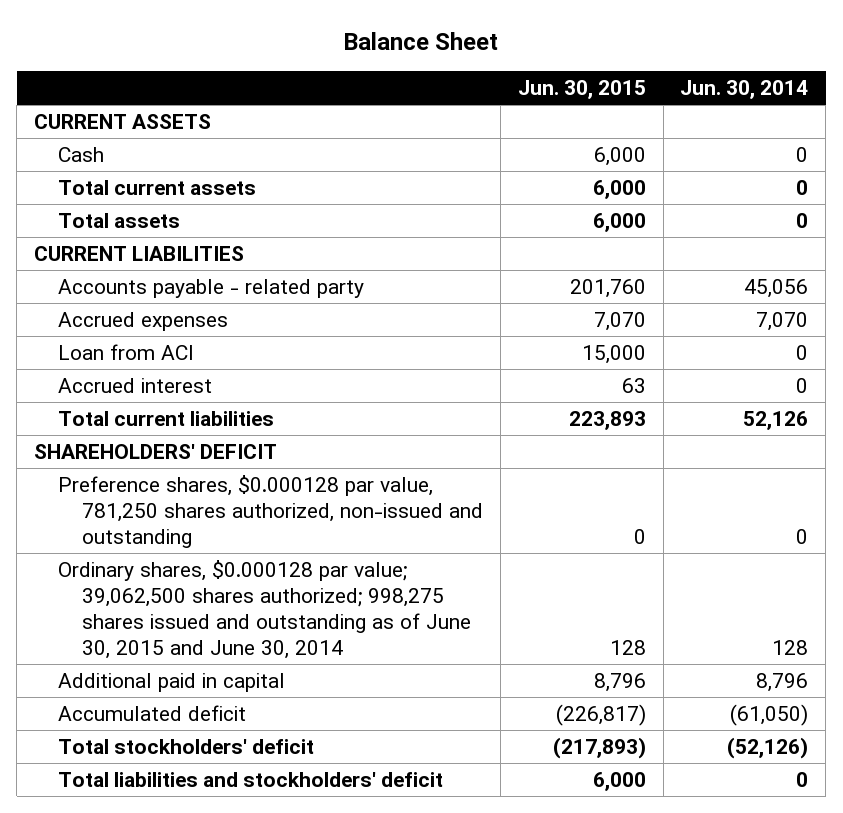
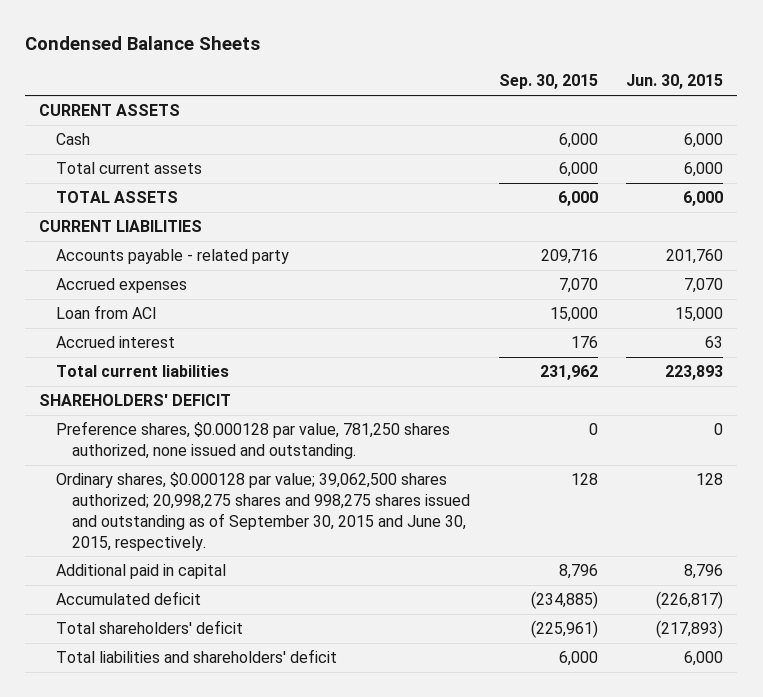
[343,31,499,50] Balance Sheet -> [25,36,261,51] Condensed Balance Sheets
[680,79,809,99] Jun. 30, 2014 -> none
none -> [498,74,598,90] Sep. 30, 2015
[58,213,181,229] Total assets -> [55,191,178,204] TOTAL ASSETS
[58,475,484,549] Preference shares, $0.000128 par value, 781,250 shares authorized, non-issued and outstanding -> [55,421,450,460] Preference shares, $0.000128 par value, 781,250 shares authorized, none issued and outstanding.
[58,560,472,660] Ordinary shares, $0.000128 par value; 39,062,500 shares authorized; 998,275 shares issued and outstanding as of June 30, 2015 and June 30, 2014 -> [55,472,471,551] Ordinary shares, $0.000128 par value; 39,062,500 shares authorized; 20,998,275 shares and 998,275 shares issued and outstanding as of September 30, 2015 and June 30, 2015, respectively.
[58,739,315,755] Total stockholders' deficit -> [55,620,243,635] Total shareholders' deficit
[58,772,444,788] Total liabilities and stockholders' deficit -> [55,649,337,664] Total liabilities and shareholders' deficit

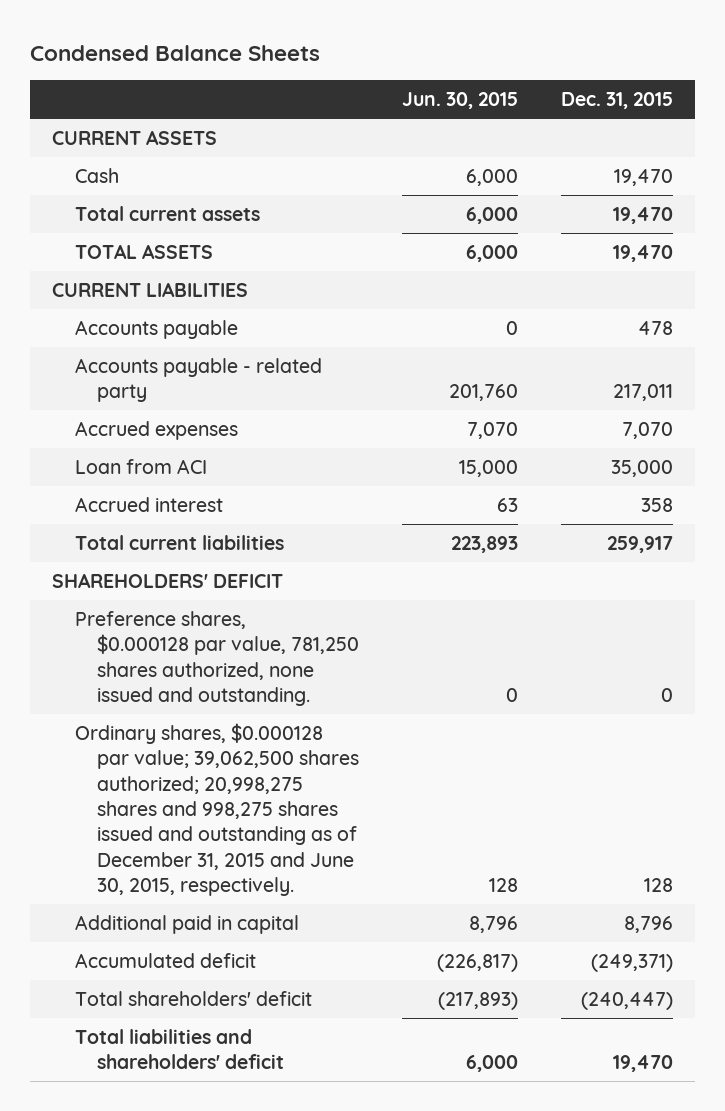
[498,74,598,90] Sep. 30, 2015 -> none
none -> [561,92,674,110] Dec. 31, 2015
none -> [74,320,238,340] Accounts payable
[55,472,471,551] Ordinary shares, $0.000128 par value; 39,062,500 shares authorized; 20,998,275 shares and 998,275 shares issued and outstanding as of September 30, 2015 and June 30, 2015, respectively. -> [74,723,360,896] Ordinary shares, $0.000128 par value; 39,062,500 shares authorized; 20,998,275 shares and 998,275 shares issued and outstanding as of December 31, 2015 and June 30, 2015, respectively.

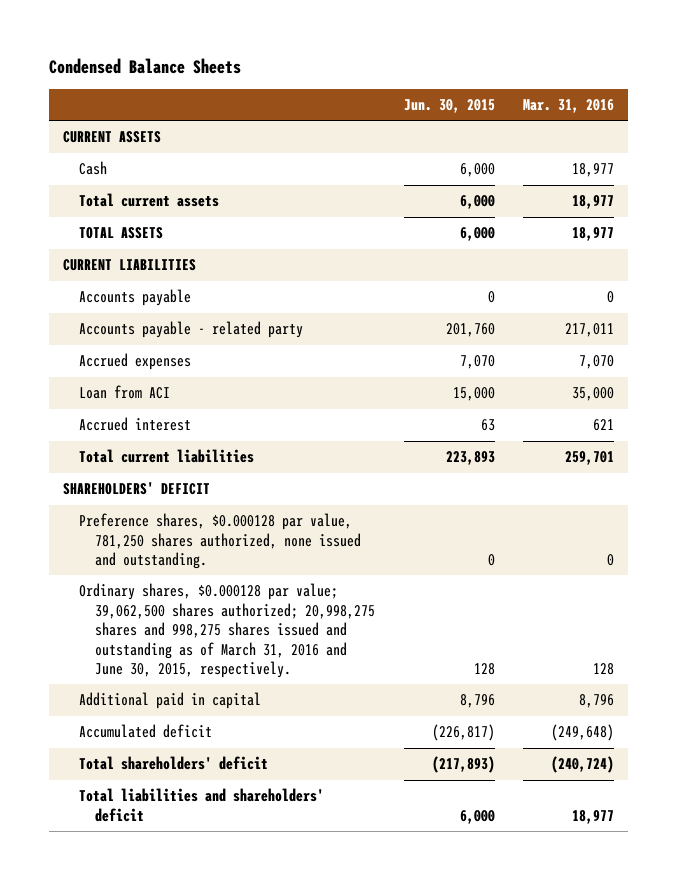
[561,92,674,110] Dec. 31, 2015 -> none
none -> [522,98,614,113] Mar. 31, 2016
[74,723,360,896] Ordinary shares, $0.000128 par value; 39,062,500 shares authorized; 20,998,275 shares and 998,275 shares issued and outstanding as of December 31, 2015 and June 30, 2015, respectively. -> [79,583,376,679] Ordinary shares, $0.000128 par value; 39,062,500 shares authorized; 20,998,275 shares and 998,275 shares issued and outstanding as of March 31, 2016 and June 30, 2015, respectively.

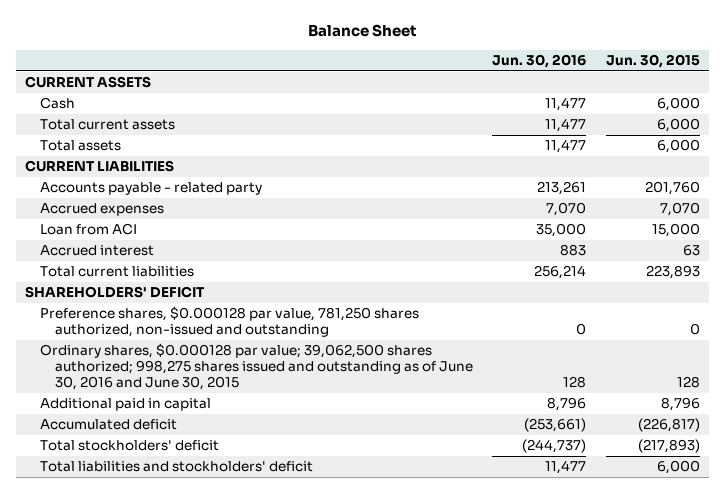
[49,58,242,75] Condensed Balance Sheets -> [307,24,417,38] Balance Sheet
[522,98,614,113] Mar. 31, 2016 -> none
none -> [492,54,587,69] Jun. 30, 2016
[79,227,164,240] TOTAL ASSETS -> [40,140,122,152] Total assets
[79,289,192,307] Accounts payable -> none
[79,513,362,570] Preference shares, $0.000128 par value, 781,250 shares authorized, none issued and outstanding. -> [40,306,420,338] Preference shares, $0.000128 par value, 781,250 shares authorized, non-issued and outstanding
[79,583,376,679] Ordinary shares, $0.000128 par value; 39,062,500 shares authorized; 20,998,275 shares and 998,275 shares issued and outstanding as of March 31, 2016 and June 30, 2015, respectively. -> [40,343,474,391] Ordinary shares, $0.000128 par value; 39,062,500 shares authorized; 998,275 shares issued and outstanding as of June 30, 2016 and June 30, 2015
[79,756,269,771] Total shareholders' deficit -> [40,440,220,452] Total stockholders' deficit
[79,788,325,822] Total liabilities and shareholders' deficit -> [40,461,314,473] Total liabilities and stockholders' deficit

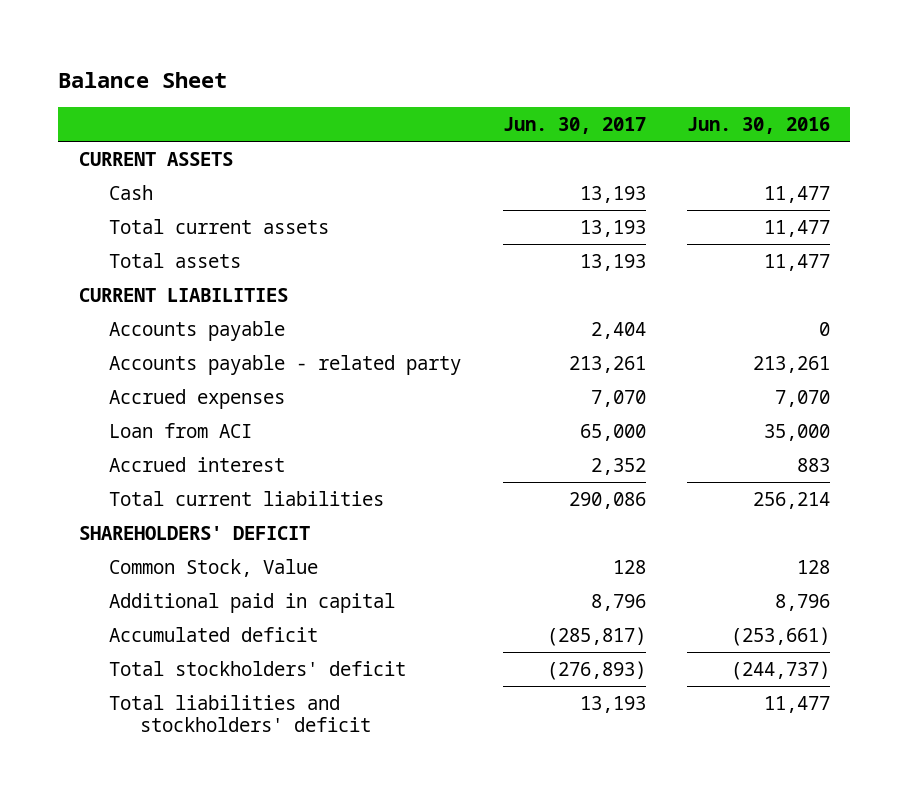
[605,54,700,69] Jun. 30, 2015 -> none
none -> [502,117,646,135] Jun. 30, 2017
none -> [109,320,286,341] Accounts payable
[40,306,420,338] Preference shares, $0.000128 par value, 781,250 shares authorized, non-issued and outstanding -> none
[40,343,474,391] Ordinary shares, $0.000128 par value; 39,062,500 shares authorized; 998,275 shares issued and outstanding as of June 30, 2016 and June 30, 2015 -> [109,558,319,577] Common Stock, Value

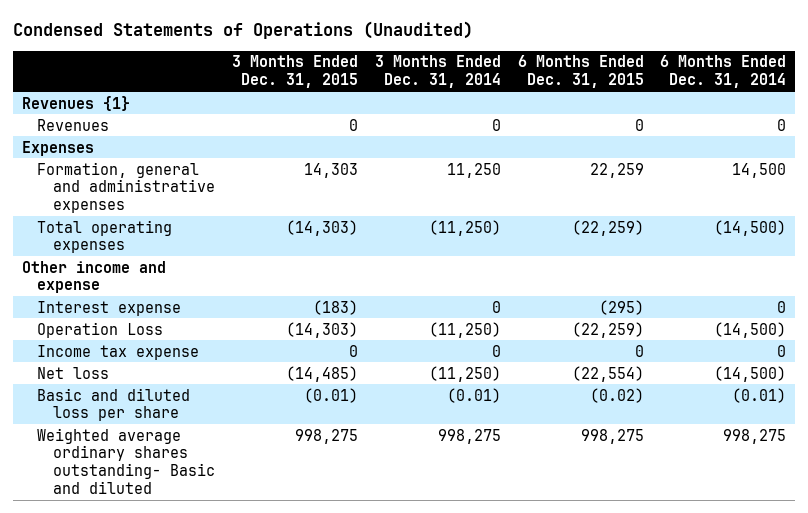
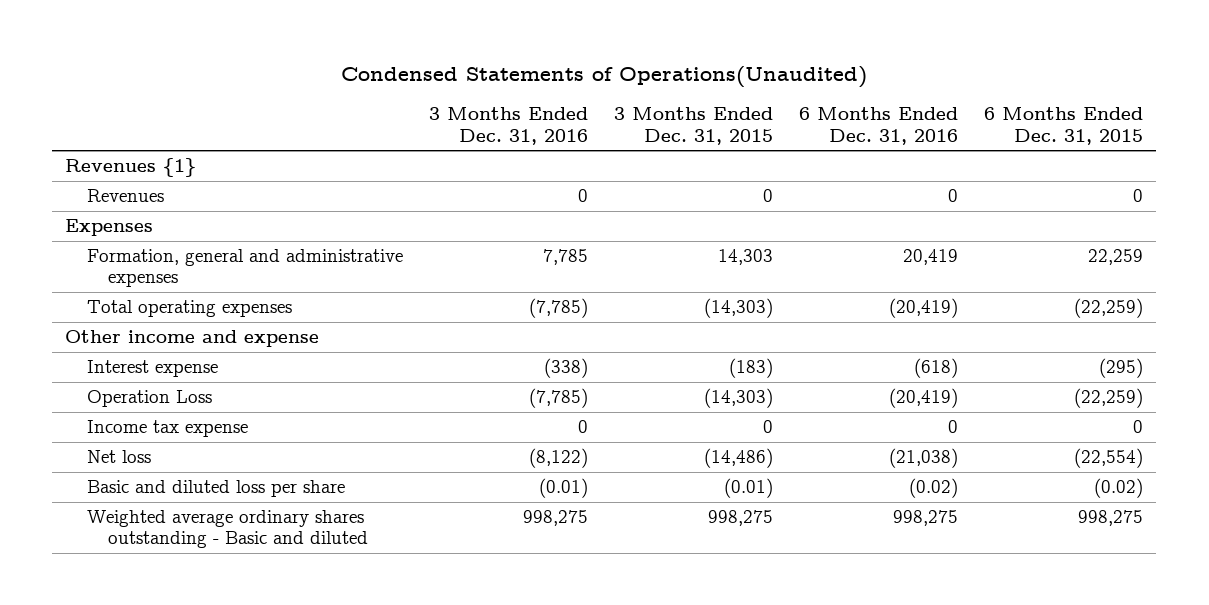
[13,21,474,40] Condensed Statements of Operations (Unaudited) -> [341,65,868,88] Condensed Statements of Operations(Unaudited)
[374,55,501,89] 3 Months Ended Dec. 31, 2014 -> none
[660,55,787,89] 6 Months Ended Dec. 31, 2014 -> none
none -> [428,107,588,145] 3 Months Ended Dec. 31, 2016
none -> [799,107,959,145] 6 Months Ended Dec. 31, 2016
[285,365,358,382] (14,485) -> [704,448,774,469] (14,486)
[37,427,216,495] Weighted average ordinary shares outstanding- Basic and diluted -> [86,510,369,549] Weighted average ordinary shares outstanding - Basic and diluted

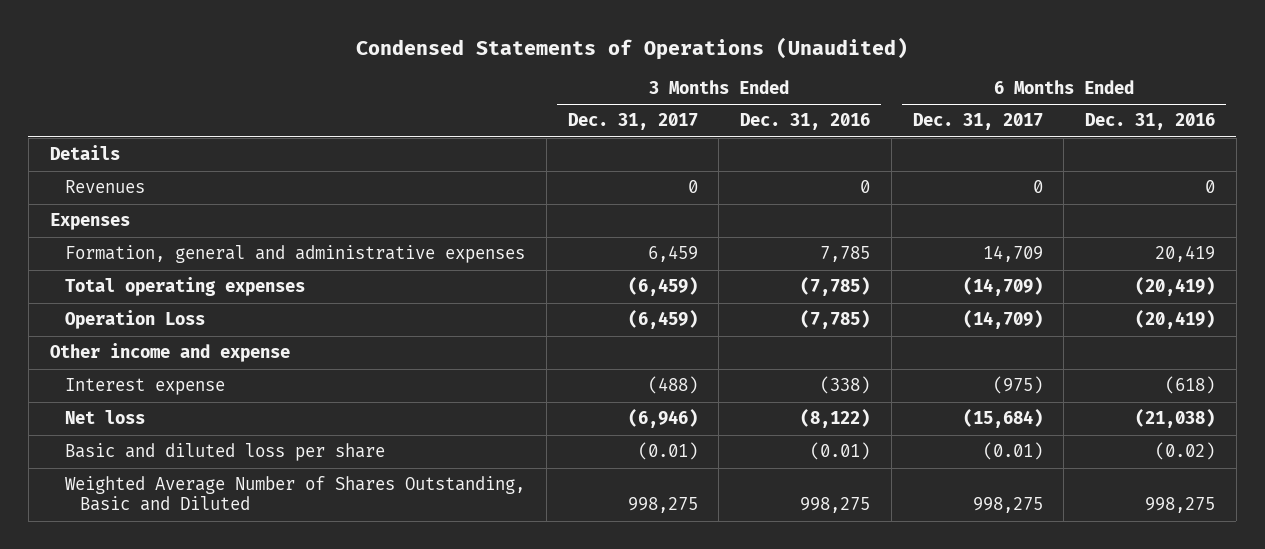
[341,65,868,88] Condensed Statements of Operations(Unaudited) -> [356,36,909,60] Condensed Statements of Operations (Unaudited)
[614,107,774,145] 3 Months Ended Dec. 31, 2015 -> none
[984,107,1144,145] 6 Months Ended Dec. 31, 2015 -> none
none -> [567,113,698,131] Dec. 31, 2017
none -> [912,113,1043,131] Dec. 31, 2017
[65,158,197,178] Revenues {1} -> none
none -> [49,145,120,161] Details
[86,390,212,408] Operation Loss -> [64,310,205,330] Operation Loss
[86,420,248,438] Income tax expense -> none
[86,510,369,549] Weighted average ordinary shares outstanding - Basic and diluted -> [64,476,525,512] Weighted Average Number of Shares Outstanding, Basic and Diluted

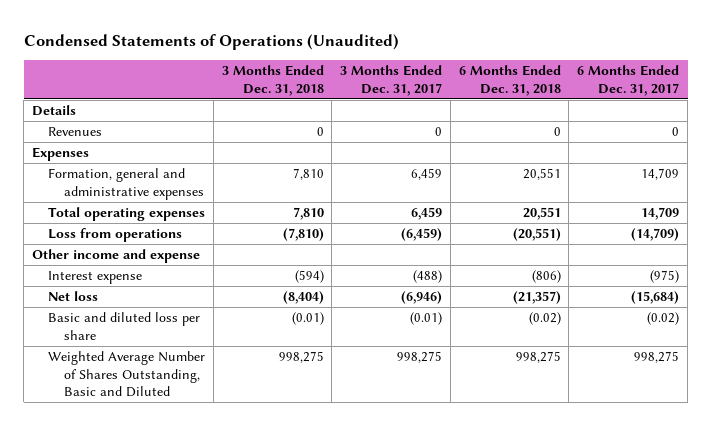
[740,113,871,131] Dec. 31, 2016 -> none
[1085,113,1216,131] Dec. 31, 2016 -> none
none -> [221,65,324,96] 3 Months Ended Dec. 31, 2018
none -> [458,65,561,96] 6 Months Ended Dec. 31, 2018
[627,277,698,297] (6,459) -> [411,207,443,221] 6,459
[962,277,1043,297] (14,709) -> [641,207,680,221] 14,709
[64,310,205,330] Operation Loss -> [48,228,183,243] Loss from operations
[982,442,1043,461] (0.01) -> [647,312,680,326] (0.02)

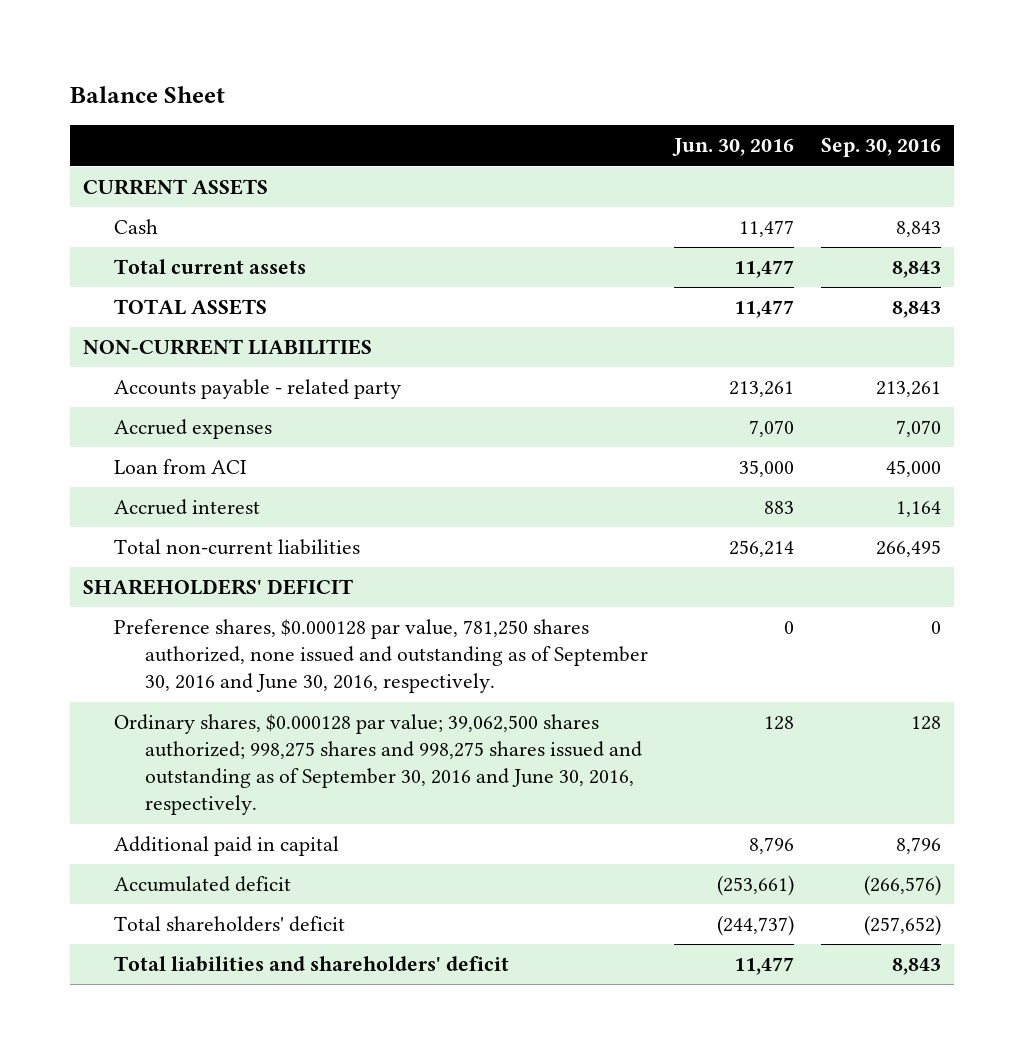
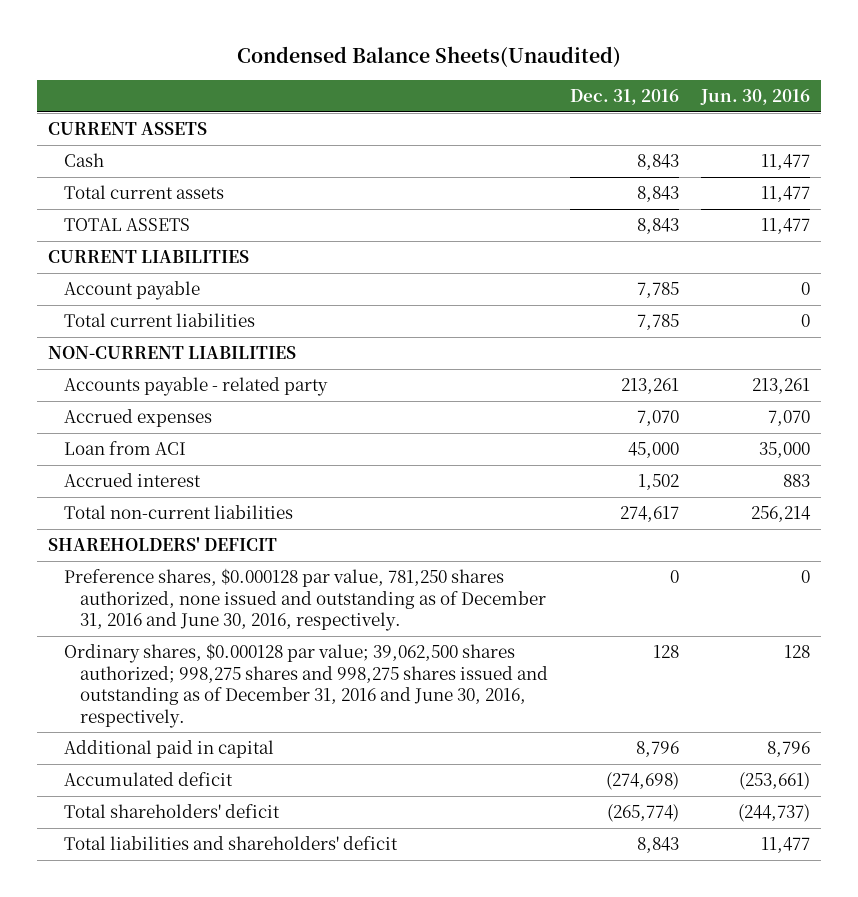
[69,86,225,104] Balance Sheet -> [236,46,621,68] Condensed Balance Sheets(Unaudited)
[820,138,941,158] Sep. 30, 2016 -> none
none -> [570,89,680,106] Dec. 31, 2016
none -> [47,250,249,264] CURRENT LIABILITIES
none -> [63,281,200,301] Account payable
none -> [63,313,255,328] Total current liabilities
[113,619,649,694] Preference shares, $0.000128 par value, 781,250 shares authorized, none issued and outstanding as of September 30, 2016 and June 30, 2016, respectively. -> [63,568,547,632] Preference shares, $0.000128 par value, 781,250 shares authorized, none issued and outstanding as of December 31, 2016 and June 30, 2016, respectively.
[113,714,643,816] Ordinary shares, $0.000128 par value; 39,062,500 shares authorized; 998,275 shares and 998,275 shares issued and outstanding as of September 30, 2016 and June 30, 2016, respectively. -> [63,643,549,728] Ordinary shares, $0.000128 par value; 39,062,500 shares authorized; 998,275 shares and 998,275 shares issued and outstanding as of December 31, 2016 and June 30, 2016, respectively.

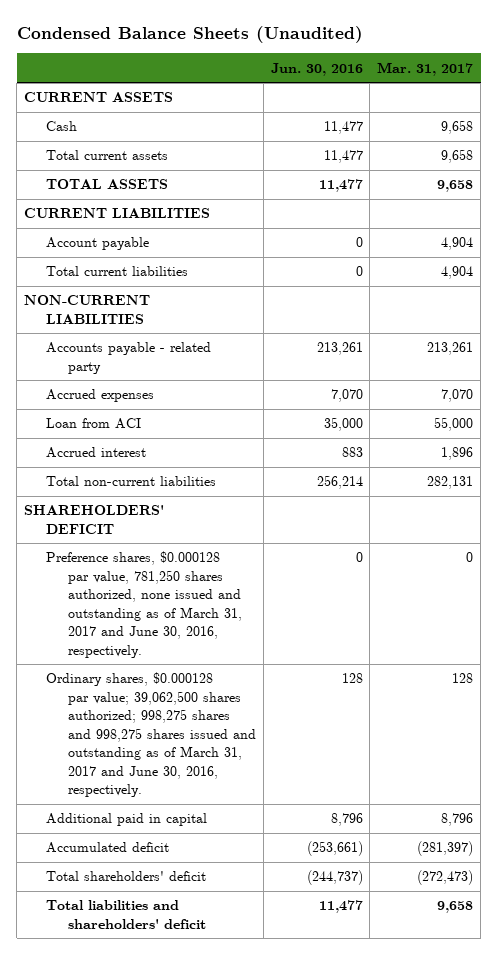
[236,46,621,68] Condensed Balance Sheets(Unaudited) -> [16,26,363,44] Condensed Balance Sheets (Unaudited)
[570,89,680,106] Dec. 31, 2016 -> none
none -> [377,61,474,76] Mar. 31, 2017
[63,568,547,632] Preference shares, $0.000128 par value, 781,250 shares authorized, none issued and outstanding as of December 31, 2016 and June 30, 2016, respectively. -> [46,551,242,658] Preference shares, $0.000128 par value, 781,250 shares authorized, none issued and outstanding as of March 31, 2017 and June 30, 2016, respectively.
[63,643,549,728] Ordinary shares, $0.000128 par value; 39,062,500 shares authorized; 998,275 shares and 998,275 shares issued and outstanding as of December 31, 2016 and June 30, 2016, respectively. -> [46,672,256,798] Ordinary shares, $0.000128 par value; 39,062,500 shares authorized; 998,275 shares and 998,275 shares issued and outstanding as of March 31, 2017 and June 30, 2016, respectively.

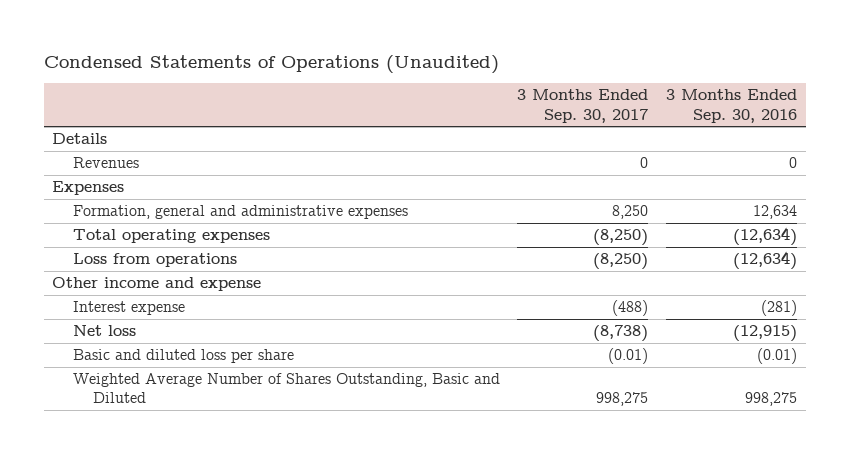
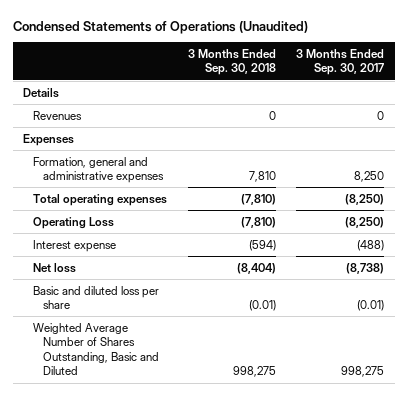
[665,89,797,123] 3 Months Ended Sep. 30, 2016 -> none
none -> [187,48,276,76] 3 Months Ended Sep. 30, 2018
[52,277,262,292] Other income and expense -> none
[72,253,237,268] Loss from operations -> [32,216,114,229] Operating Loss

